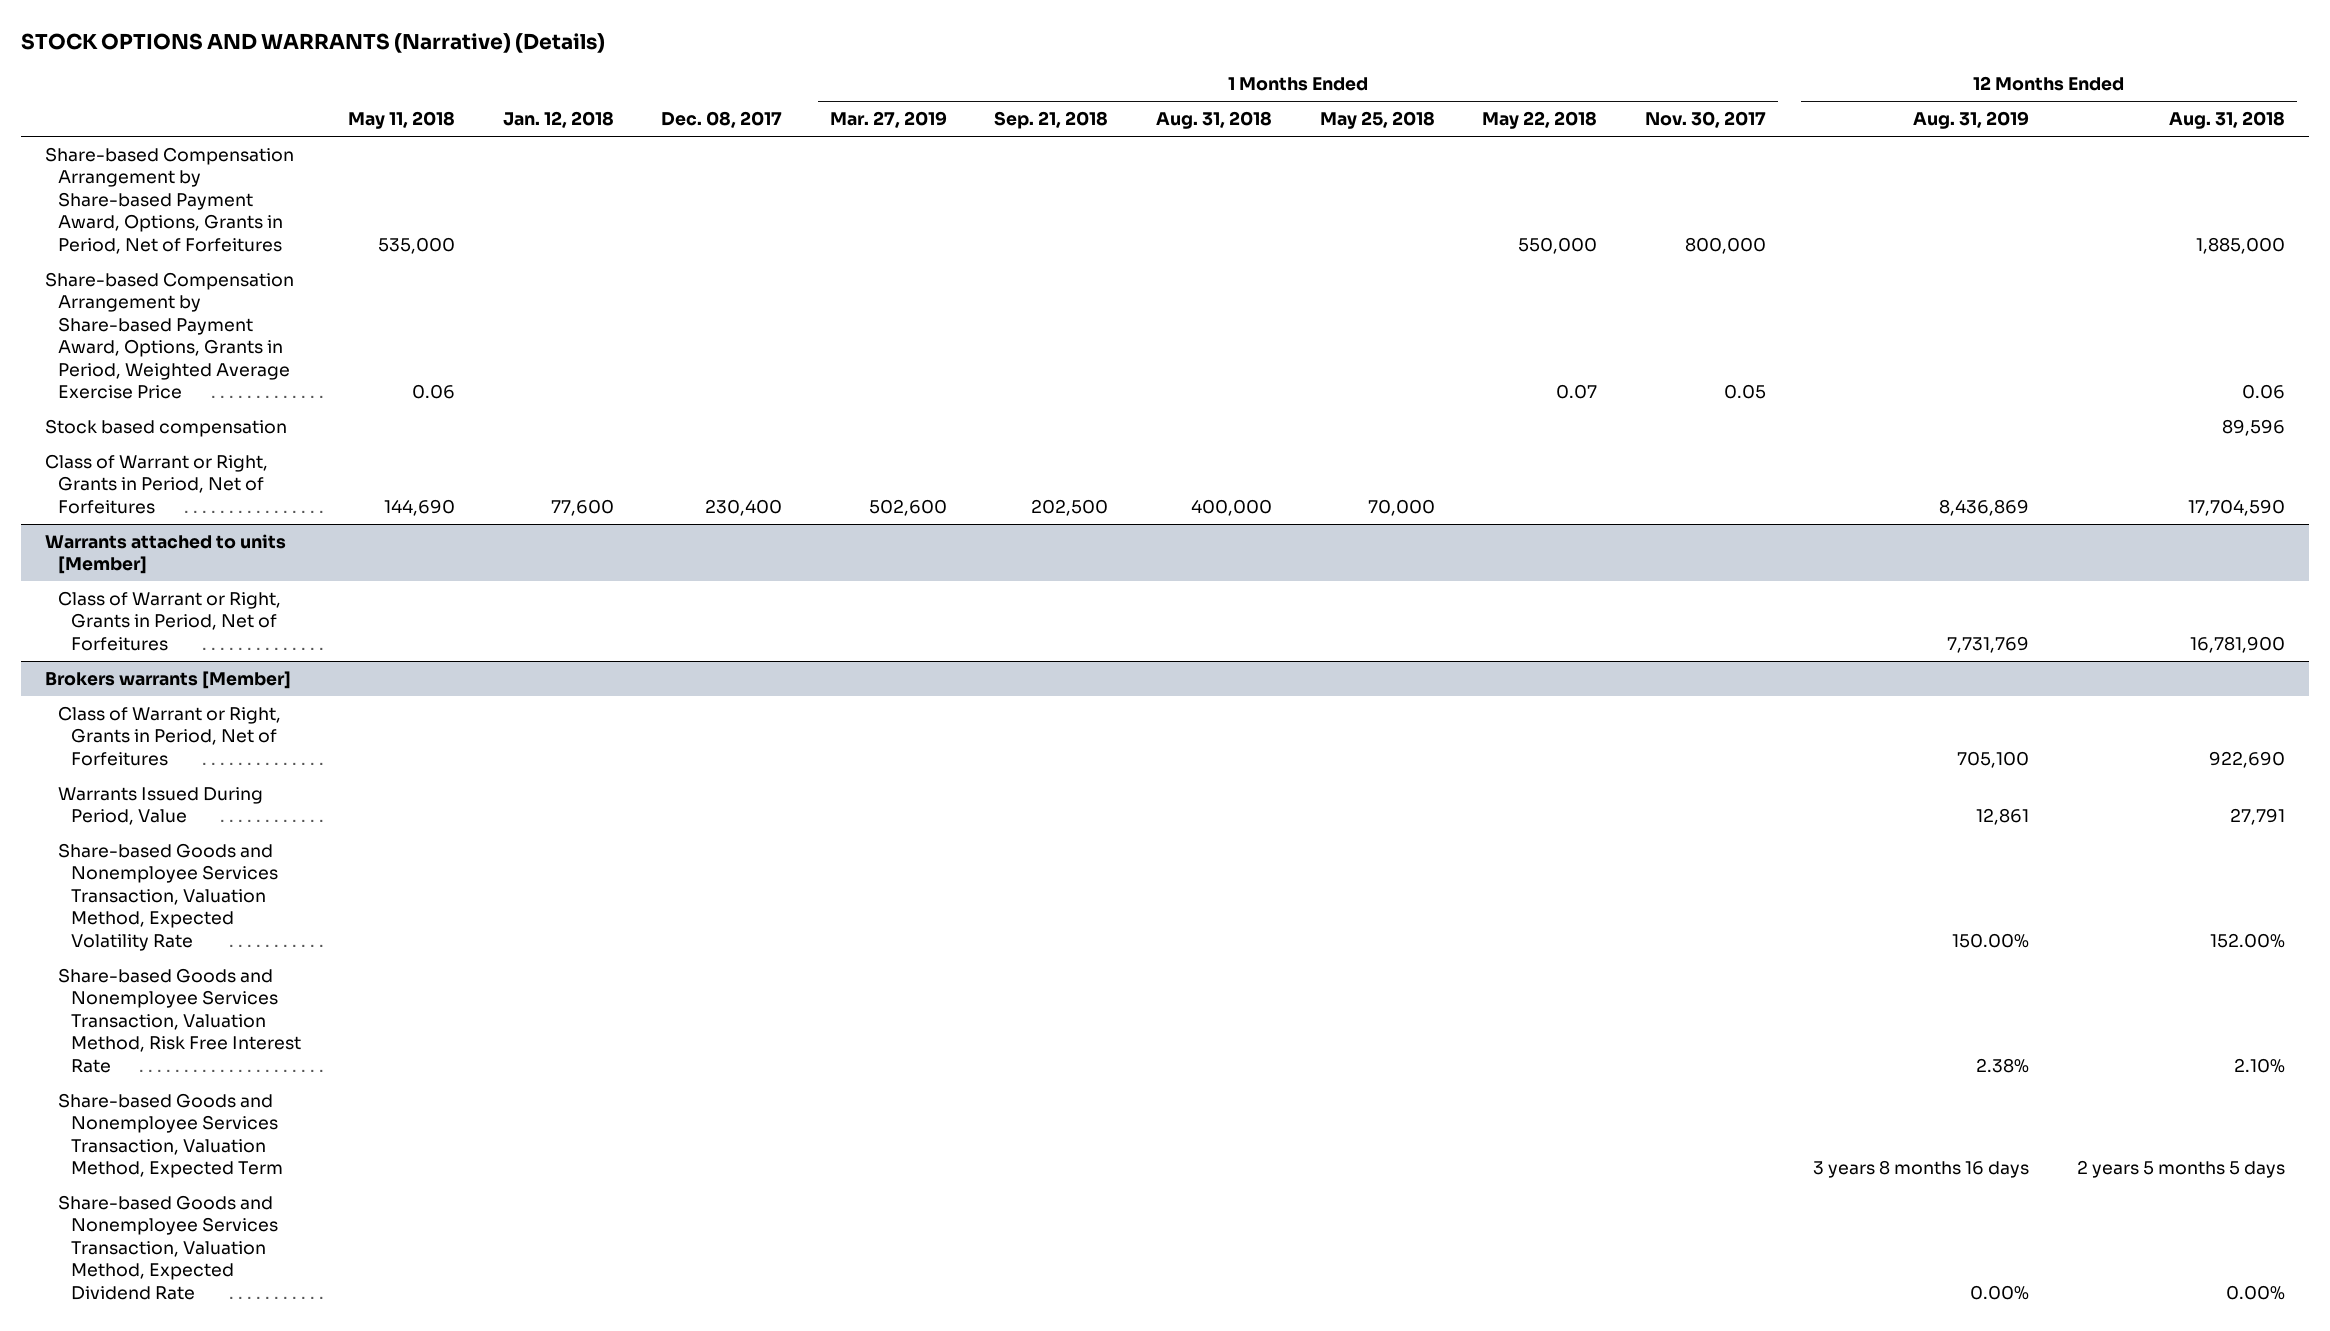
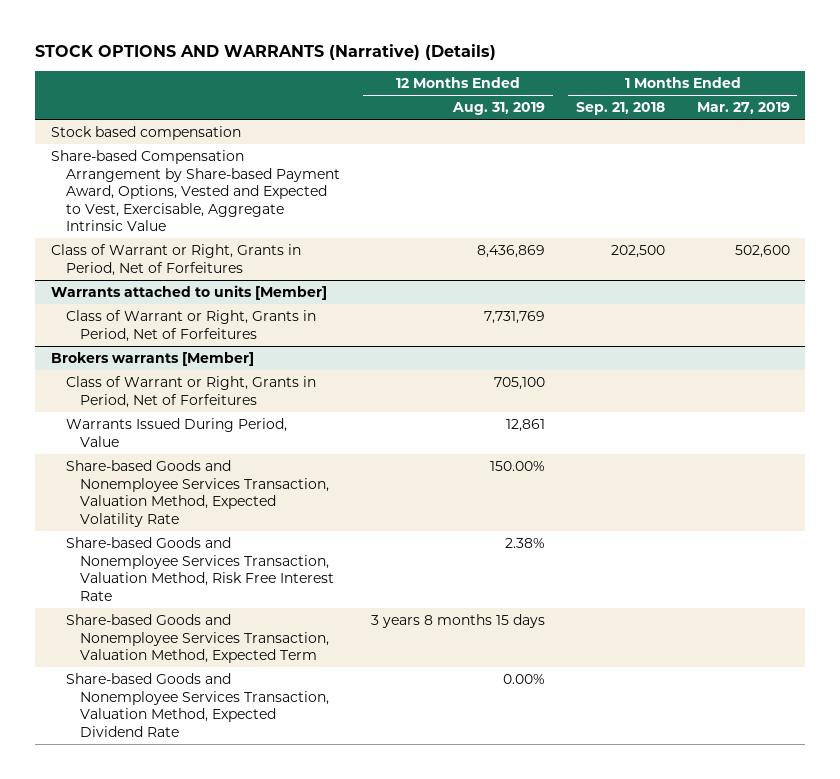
[348,111,456,130] May 11, 2018 -> none
[502,111,614,129] Jan. 12, 2018 -> none
[661,111,783,129] Dec. 08, 2017 -> none
[1155,111,1272,130] Aug. 31, 2018 -> none
[1319,111,1435,130] May 25, 2018 -> none
[1482,111,1598,130] May 22, 2018 -> none
[1644,111,1766,129] Nov. 30, 2017 -> none
[2168,111,2285,130] Aug. 31, 2018 -> none
[45,146,295,254] Share-based Compensation Arrangement by Share-based Payment Award, Options, Grants in Period, Net of Forfeitures -> none
[45,271,295,400] Share-based Compensation Arrangement by Share-based Payment Award, Options, Grants in Period, Weighted Average Exercise Price -> none
none -> [50,149,340,232] Share-based Compensation Arrangement by Share-based Payment Award, Options, Vested and Expected to Vest, Exercisable, Aggregate Intrinsic Value
[1813,1160,2030,1179] 3 years 8 months 16 days -> [370,613,545,628] 3 years 8 months 15 days

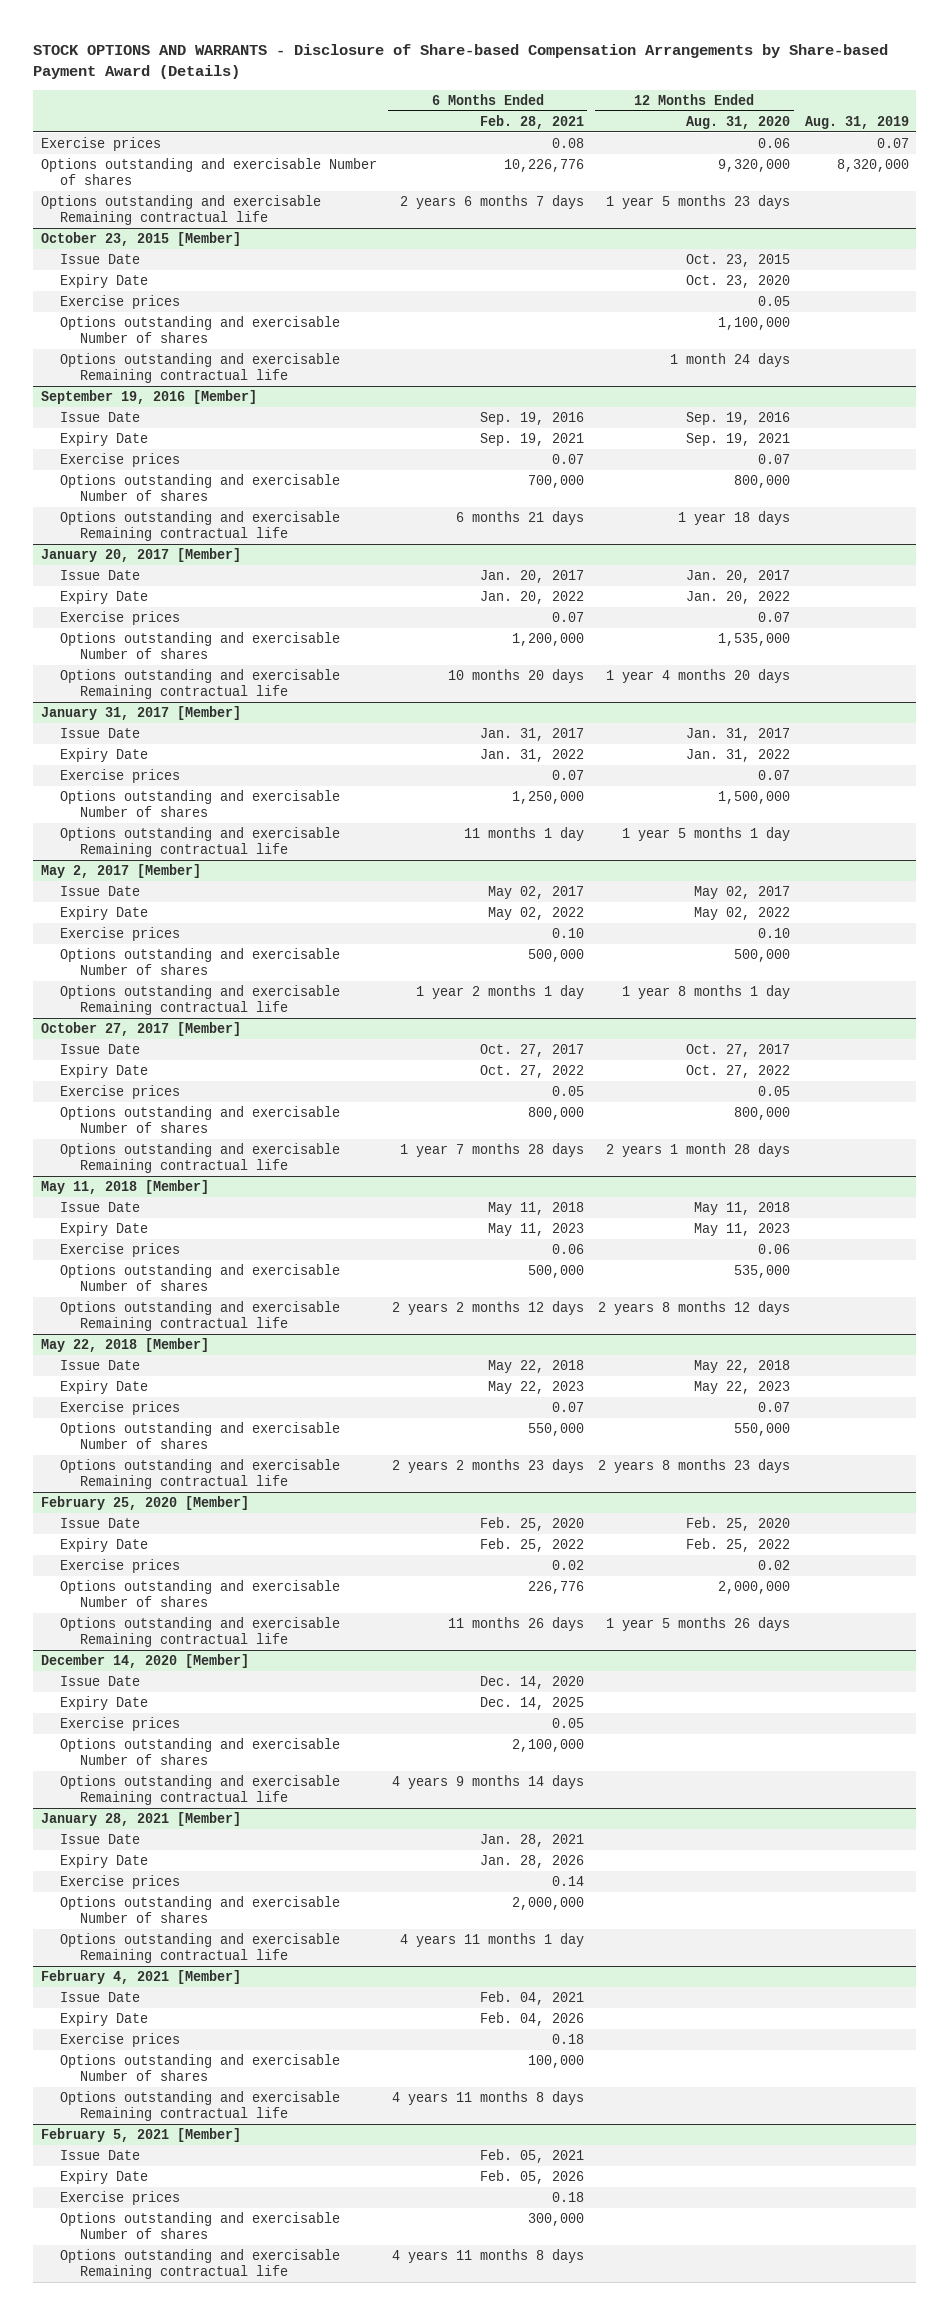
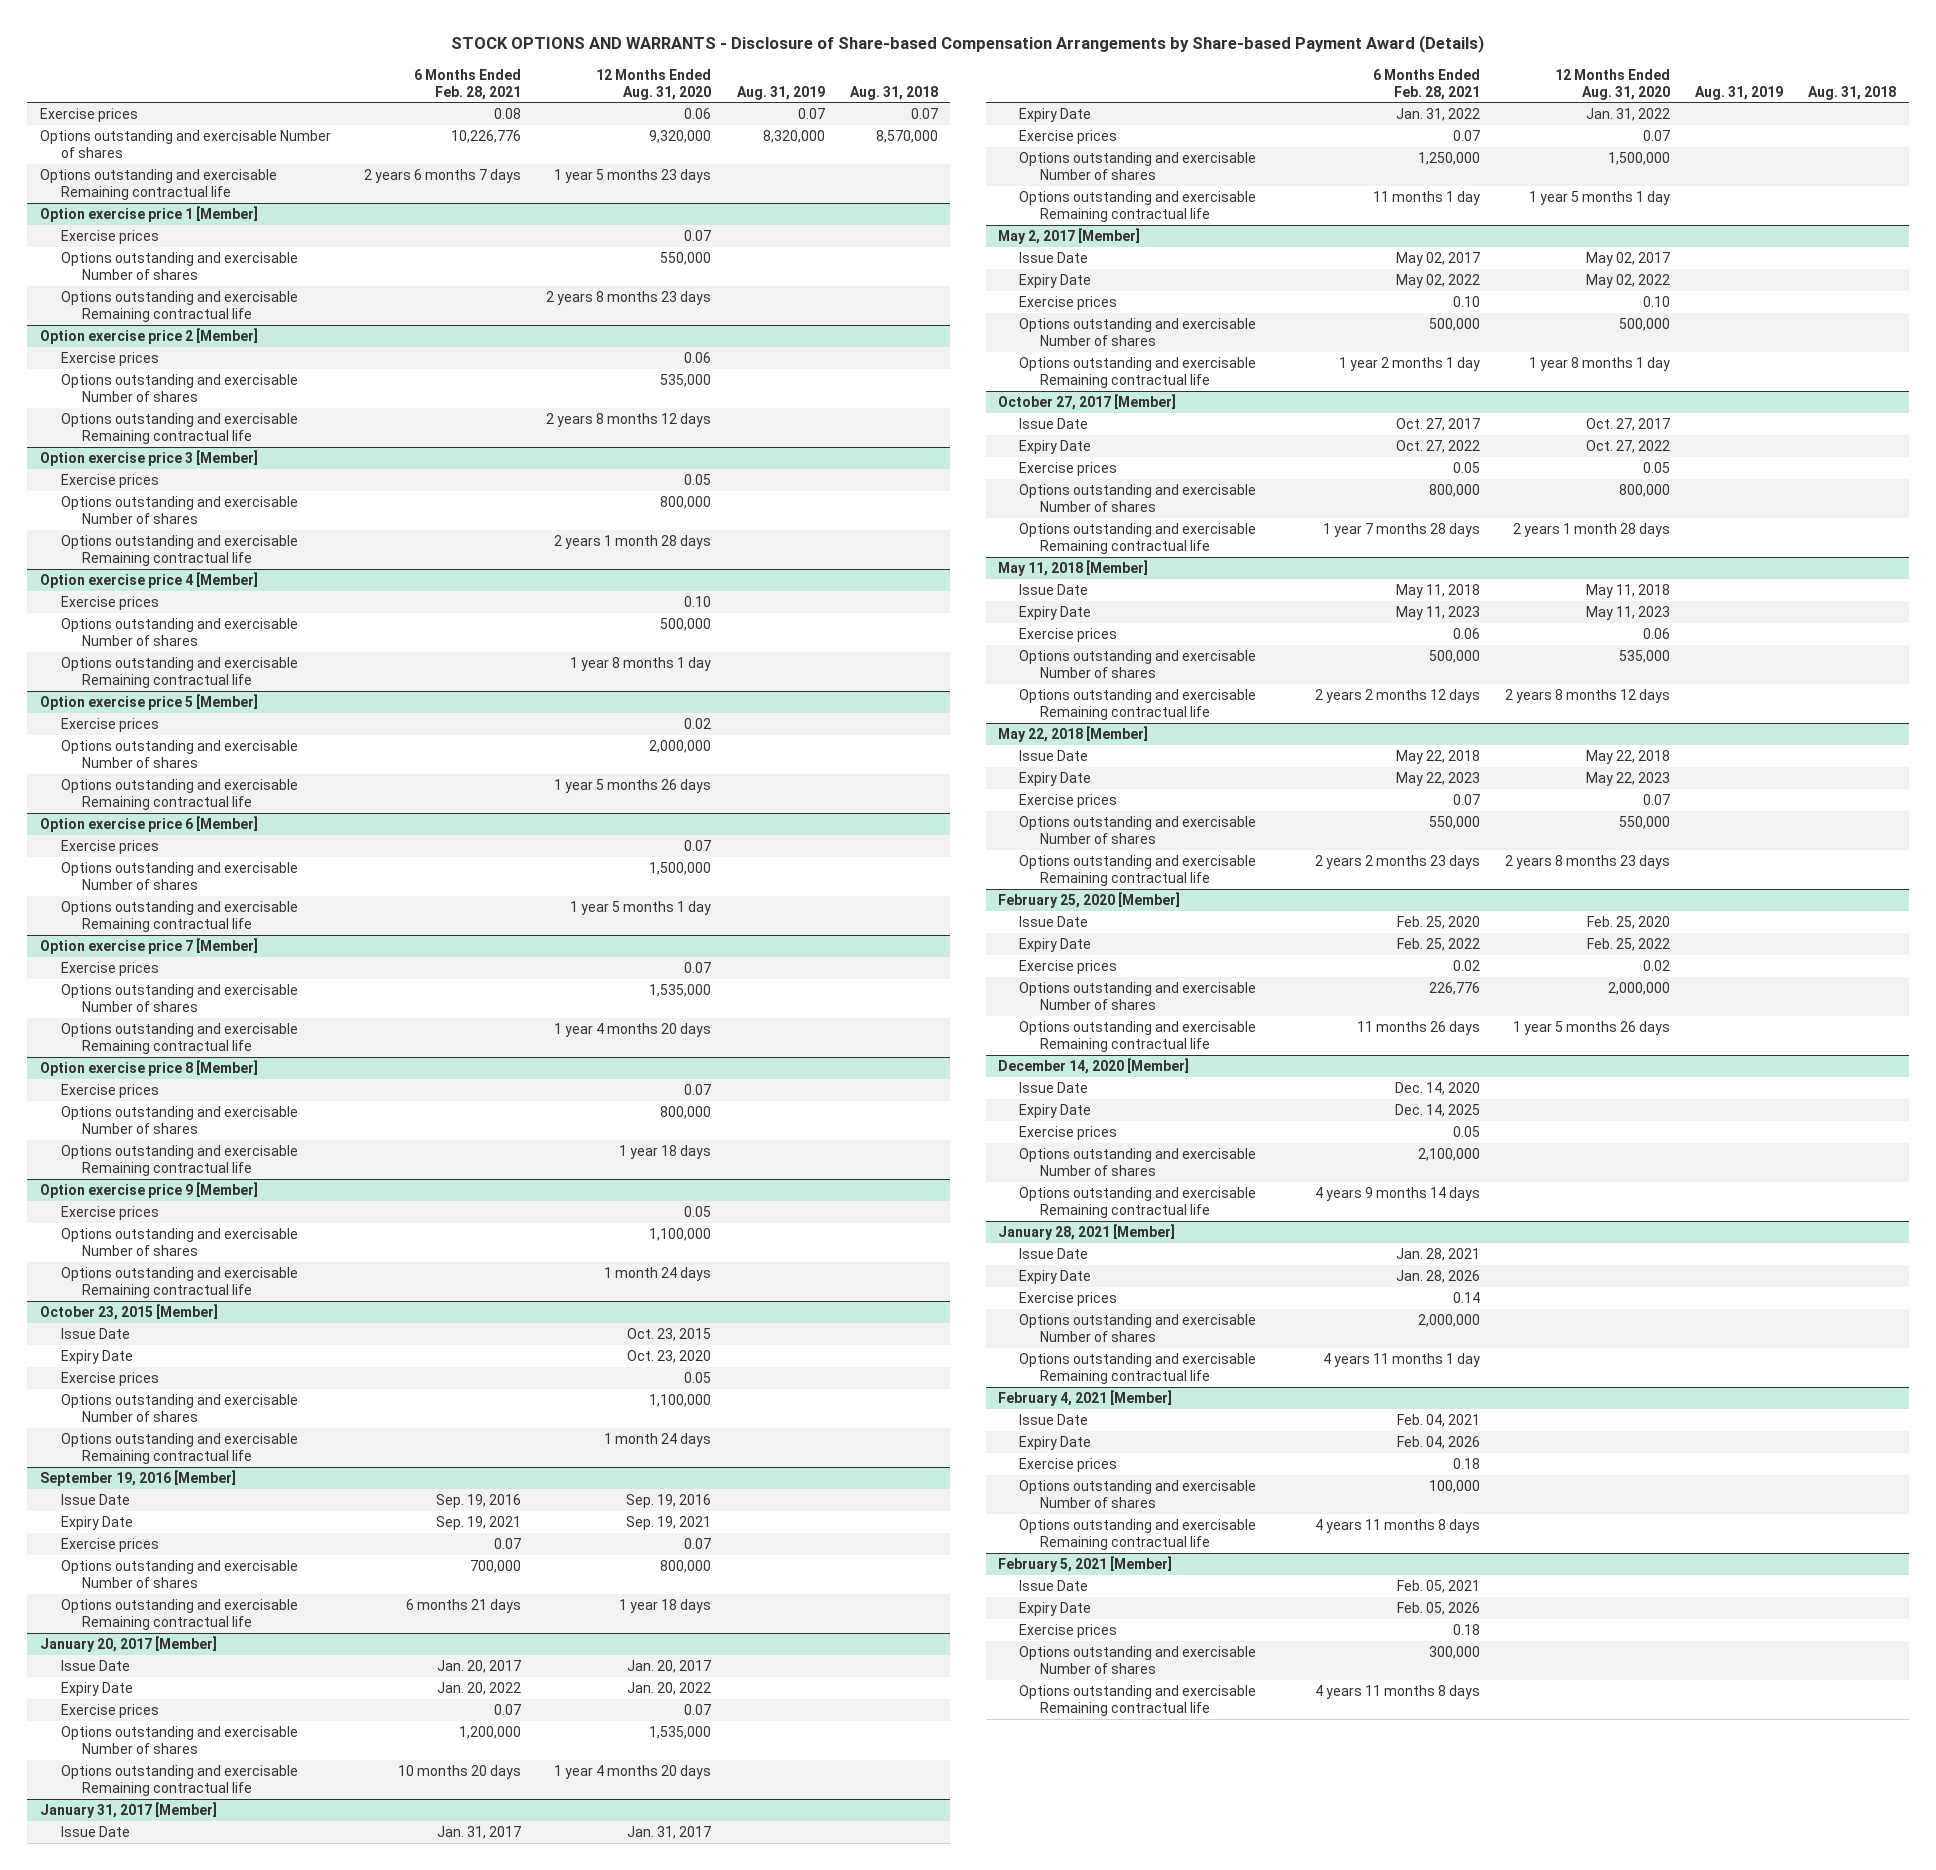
none -> [849,85,938,100] Aug. 31, 2018
none -> [39,205,258,222] Option exercise price 1 [Member]
none -> [60,229,159,244] Exercise prices
none -> [60,251,298,280] Options outstanding and exercisable Number of shares
none -> [60,290,298,322] Options outstanding and exercisable Remaining contractual life
none -> [39,327,258,344] Option exercise price 2 [Member]
none -> [60,351,159,366] Exercise prices
none -> [60,373,298,402] Options outstanding and exercisable Number of shares
none -> [60,412,298,444] Options outstanding and exercisable Remaining contractual life
none -> [39,449,258,466] Option exercise price 3 [Member]
none -> [60,473,159,488] Exercise prices
none -> [60,495,298,524] Options outstanding and exercisable Number of shares
none -> [60,534,298,566] Options outstanding and exercisable Remaining contractual life
none -> [39,571,258,588] Option exercise price 4 [Member]
none -> [60,595,159,610] Exercise prices
none -> [60,617,298,646] Options outstanding and exercisable Number of shares
none -> [60,656,298,688] Options outstanding and exercisable Remaining contractual life
none -> [39,693,258,710] Option exercise price 5 [Member]
none -> [60,717,159,732] Exercise prices
none -> [60,739,298,768] Options outstanding and exercisable Number of shares
none -> [60,778,298,810] Options outstanding and exercisable Remaining contractual life
none -> [39,815,258,832] Option exercise price 6 [Member]
none -> [60,839,159,854] Exercise prices
none -> [60,861,298,890] Options outstanding and exercisable Number of shares
none -> [60,900,298,932] Options outstanding and exercisable Remaining contractual life
none -> [39,937,258,954] Option exercise price 7 [Member]
none -> [60,961,159,976] Exercise prices
none -> [60,983,298,1012] Options outstanding and exercisable Number of shares
none -> [60,1022,298,1054] Options outstanding and exercisable Remaining contractual life
none -> [39,1059,258,1076] Option exercise price 8 [Member]
none -> [60,1083,159,1098] Exercise prices
none -> [60,1105,298,1134] Options outstanding and exercisable Number of shares
none -> [60,1144,298,1176] Options outstanding and exercisable Remaining contractual life
none -> [39,1181,258,1198] Option exercise price 9 [Member]
none -> [60,1205,159,1220] Exercise prices
none -> [60,1227,298,1256] Options outstanding and exercisable Number of shares
none -> [60,1266,298,1298] Options outstanding and exercisable Remaining contractual life

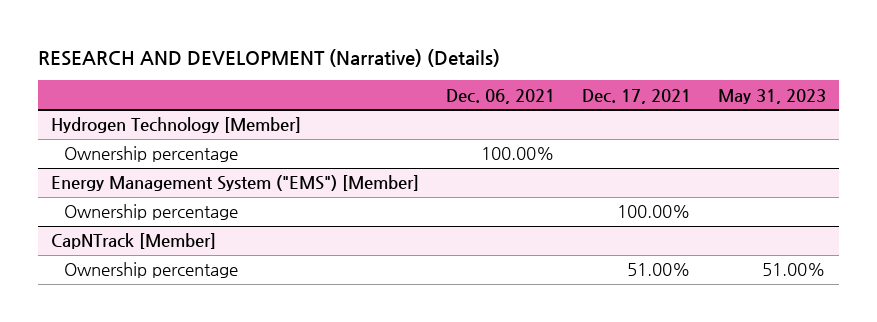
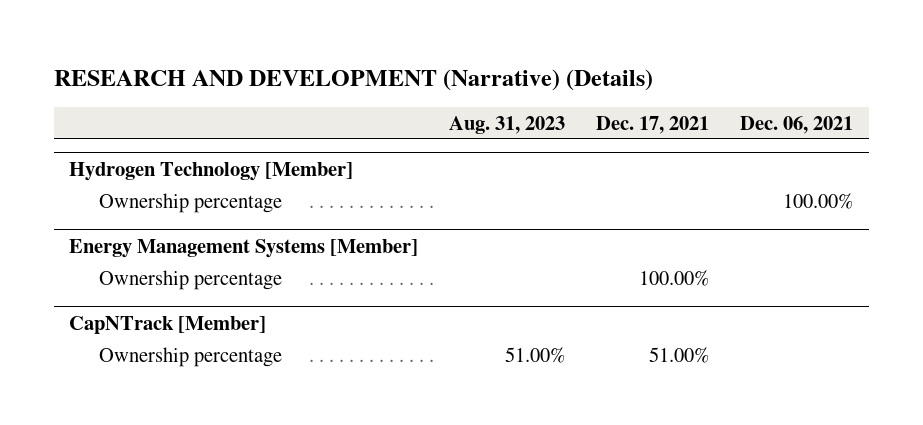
[717,88,826,104] May 31, 2023 -> none
none -> [449,115,566,134] Aug. 31, 2023
[51,175,420,192] Energy Management System ("EMS") [Member] -> [69,238,419,258] Energy Management Systems [Member]

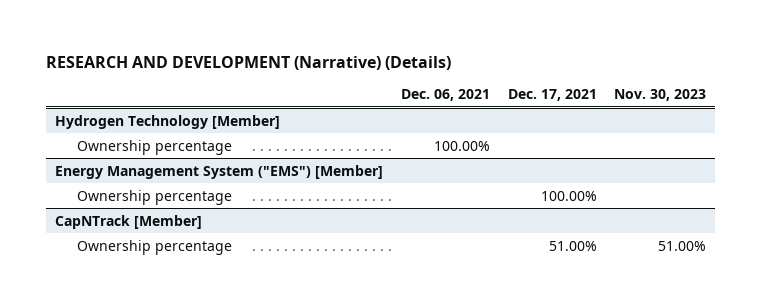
[449,115,566,134] Aug. 31, 2023 -> none
none -> [614,89,707,102] Nov. 30, 2023
[69,238,419,258] Energy Management Systems [Member] -> [55,164,384,179] Energy Management System ("EMS") [Member]

